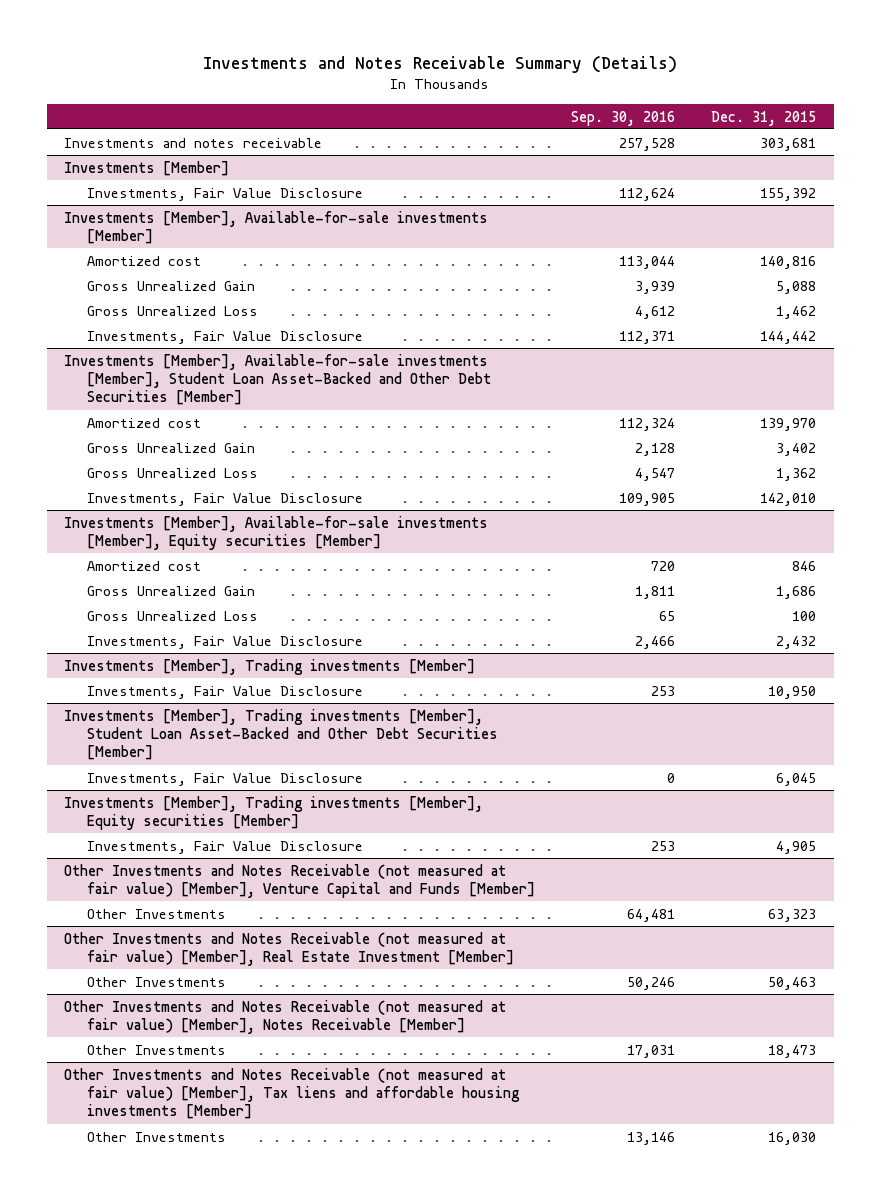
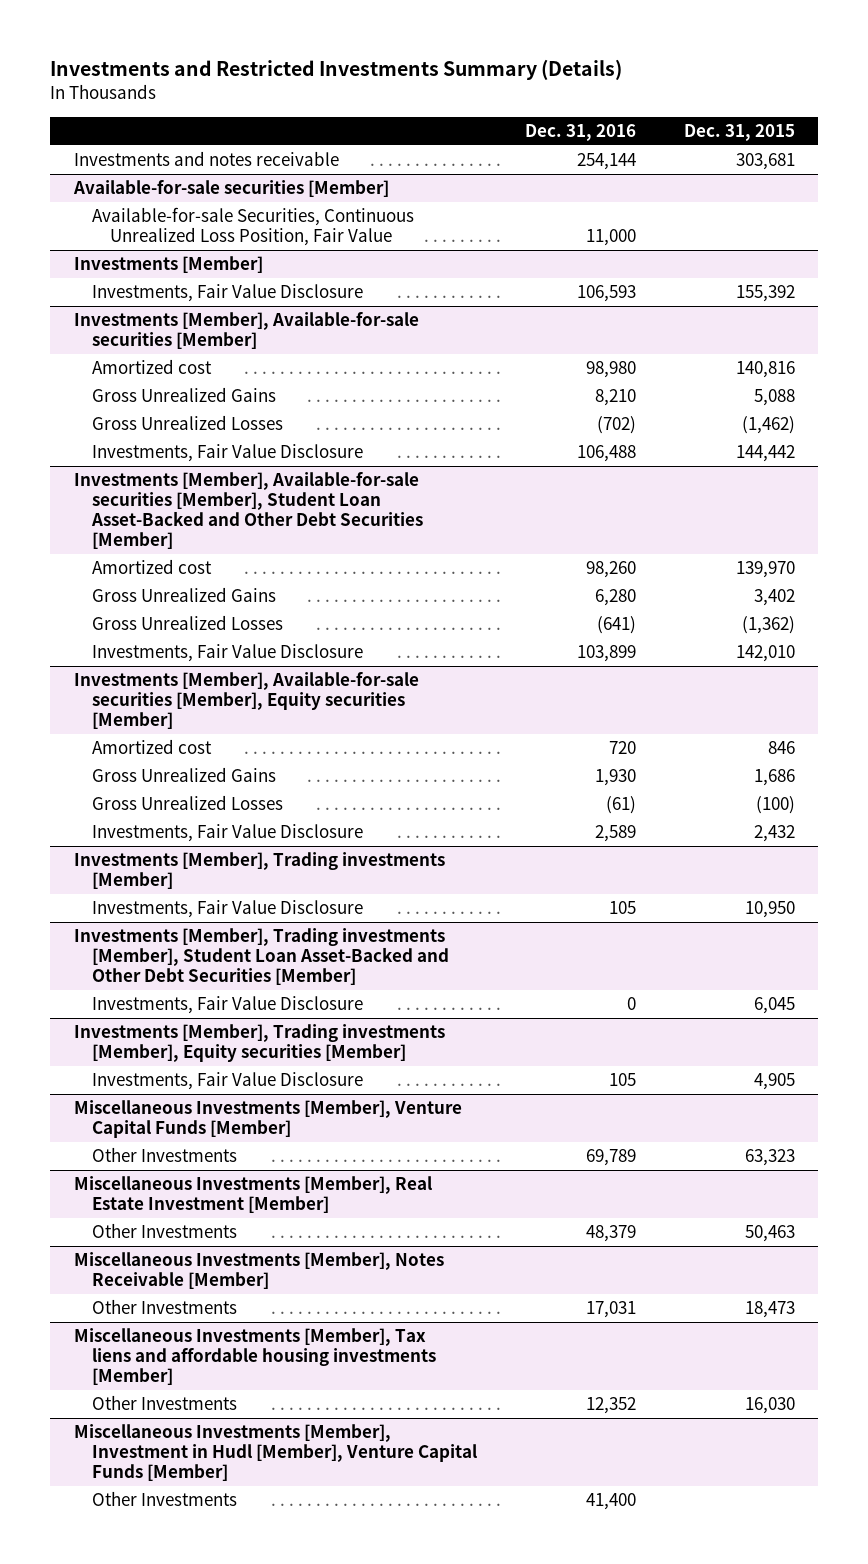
[203,56,678,74] Investments and Notes Receivable Summary (Details) -> [49,59,622,81] Investments and Restricted Investments Summary (Details)
[571,110,676,126] Sep. 30, 2016 -> none
none -> [524,123,636,141] Dec. 31, 2016
none -> [72,180,389,198] Available-for-sale securities [Member]
none -> [91,207,414,247] Available-for-sale Securities, Continuous Unrealized Loss Position, Fair Value
[64,210,489,244] Investments [Member], Available-for-sale investments [Member] -> [73,312,419,350] Investments [Member], Available-for-sale securities [Member]
[87,280,256,291] Gross Unrealized Gain -> [91,387,276,403] Gross Unrealized Gains
[87,305,259,316] Gross Unrealized Loss -> [91,415,283,431] Gross Unrealized Losses
[775,305,816,319] 1,462 -> [741,416,795,435] (1,462)
[64,353,492,406] Investments [Member], Available-for-sale investments [Member], Student Loan Asset-Backed and Other Debt Securities [Member] -> [73,472,423,550] Investments [Member], Available-for-sale securities [Member], Student Loan Asset-Backed and Other Debt Securities [Member]
[87,442,256,453] Gross Unrealized Gain -> [91,587,276,603] Gross Unrealized Gains
[87,467,259,478] Gross Unrealized Loss -> [91,615,283,631] Gross Unrealized Losses
[775,467,816,481] 1,362 -> [741,616,795,635] (1,362)
[64,515,489,550] Investments [Member], Available-for-sale investments [Member], Equity securities [Member] -> [73,672,419,730] Investments [Member], Available-for-sale securities [Member], Equity securities [Member]
[87,585,256,596] Gross Unrealized Gain -> [91,767,276,783] Gross Unrealized Gains
[87,610,259,621] Gross Unrealized Loss -> [91,795,283,811] Gross Unrealized Losses
[791,610,816,621] 100 -> [755,796,795,815] (100)
[64,863,536,898] Other Investments and Notes Receivable (not measured at fair value) [Member], Venture Capital and Funds [Member] -> none
none -> [73,1100,462,1139] Miscellaneous Investments [Member], Venture Capital Funds [Member]
[64,931,515,966] Other Investments and Notes Receivable (not measured at fair value) [Member], Real Estate Investment [Member] -> none
none -> [73,1176,432,1214] Miscellaneous Investments [Member], Real Estate Investment [Member]
[64,999,507,1034] Other Investments and Notes Receivable (not measured at fair value) [Member], Notes Receivable [Member] -> none
none -> [73,1252,444,1290] Miscellaneous Investments [Member], Notes Receivable [Member]
[64,1067,521,1120] Other Investments and Notes Receivable (not measured at fair value) [Member], Tax liens and affordable housing investments [Member] -> none
none -> [73,1328,436,1386] Miscellaneous Investments [Member], Tax liens and affordable housing investments [Member]
none -> [73,1424,477,1482] Miscellaneous Investments [Member], Investment in Hudl [Member], Venture Capital Funds [Member]
none -> [91,1491,237,1507] Other Investments

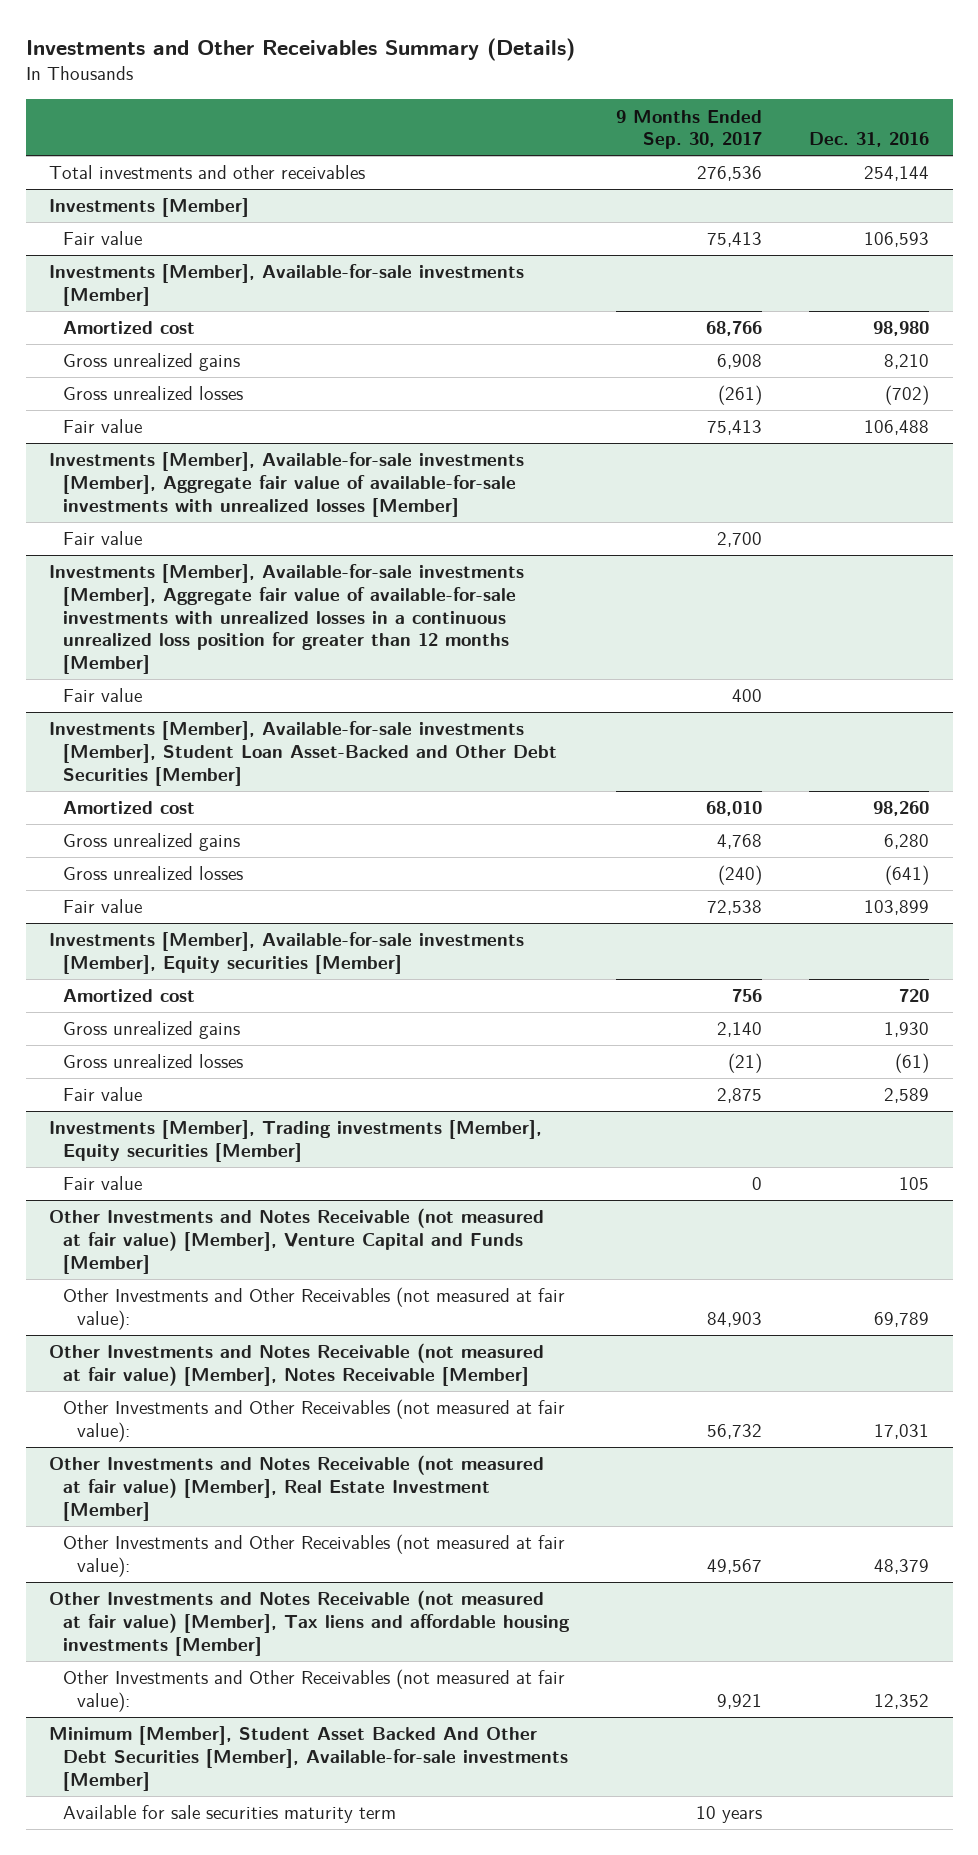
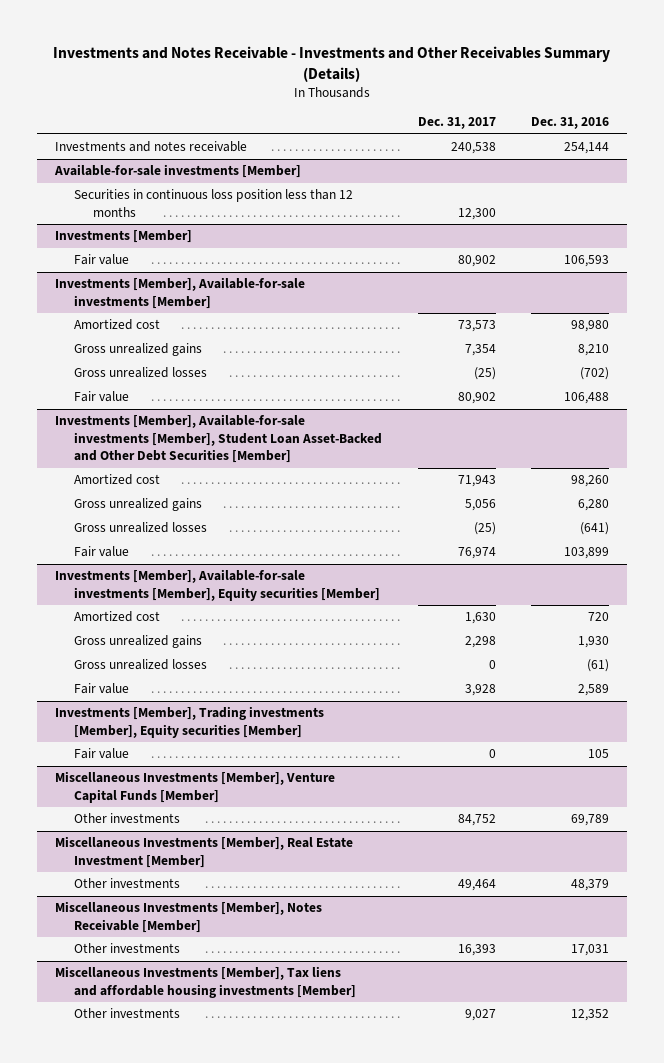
[25,37,575,61] Investments and Other Receivables Summary (Details) -> [53,46,611,82] Investments and Notes Receivable - Investments and Other Receivables Summary (Details)
[616,109,763,150] 9 Months Ended Sep. 30, 2017 -> none
none -> [417,117,496,130] Dec. 31, 2017
[49,165,366,180] Total investments and other receivables -> [55,141,248,153] Investments and notes receivable
none -> [54,164,302,179] Available-for-sale investments [Member]
none -> [74,189,354,217] Securities in continuous loss position less than 12 months
[49,452,525,517] Investments [Member], Available-for-sale investments [Member], Aggregate fair value of available-for-sale investments with unrealized losses [Member] -> none
[62,531,142,546] Fair value -> none
[49,564,525,675] Investments [Member], Available-for-sale investments [Member], Aggregate fair value of available-for-sale investments with unrealized losses in a continuous unrealized loss position for greater than 12 months [Member] -> none
[62,688,142,703] Fair value -> none
[49,1208,545,1274] Other Investments and Notes Receivable (not measured at fair value) [Member], Venture Capital and Funds [Member] -> none
[49,1343,545,1386] Other Investments and Notes Receivable (not measured at fair value) [Member], Notes Receivable [Member] -> none
[49,1455,545,1521] Other Investments and Notes Receivable (not measured at fair value) [Member], Real Estate Investment [Member] -> none
[49,1590,570,1656] Other Investments and Notes Receivable (not measured at fair value) [Member], Tax liens and affordable housing investments [Member] -> none
[49,1726,568,1791] Minimum [Member], Student Asset Backed And Other Debt Securities [Member], Available-for-sale investments [Member] -> none
[62,1805,396,1824] Available for sale securities maturity term -> none
none -> [55,771,336,803] Miscellaneous Investments [Member], Venture Capital Funds [Member]
[62,1287,565,1330] Other Investments and Other Receivables (not measured at fair value): -> [74,813,181,824] Other investments
none -> [55,836,354,868] Miscellaneous Investments [Member], Real Estate Investment [Member]
[62,1399,565,1442] Other Investments and Other Receivables (not measured at fair value): -> [74,878,181,889] Other investments
[874,1423,930,1439] 17,031 -> [571,879,610,892] 48,379
none -> [55,901,323,933] Miscellaneous Investments [Member], Notes Receivable [Member]
[62,1534,565,1577] Other Investments and Other Receivables (not measured at fair value): -> [74,943,181,954] Other investments
[874,1558,930,1574] 48,379 -> [571,944,610,957] 17,031
none -> [55,966,357,998] Miscellaneous Investments [Member], Tax liens and affordable housing investments [Member]
[62,1669,565,1712] Other Investments and Other Receivables (not measured at fair value): -> [74,1008,181,1019] Other investments

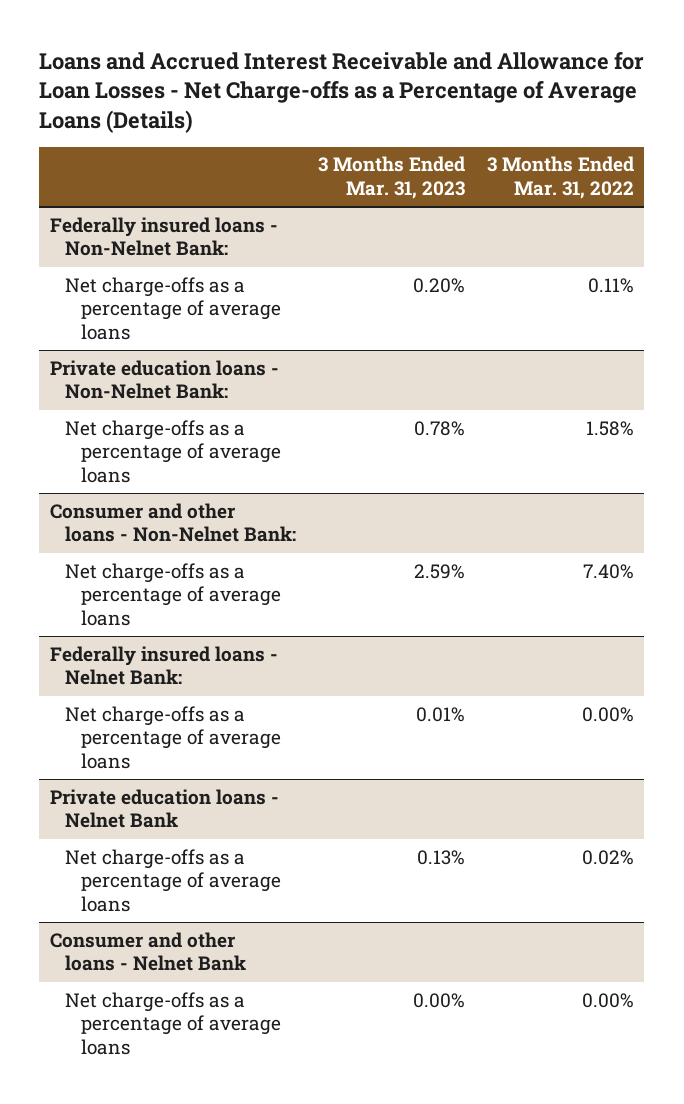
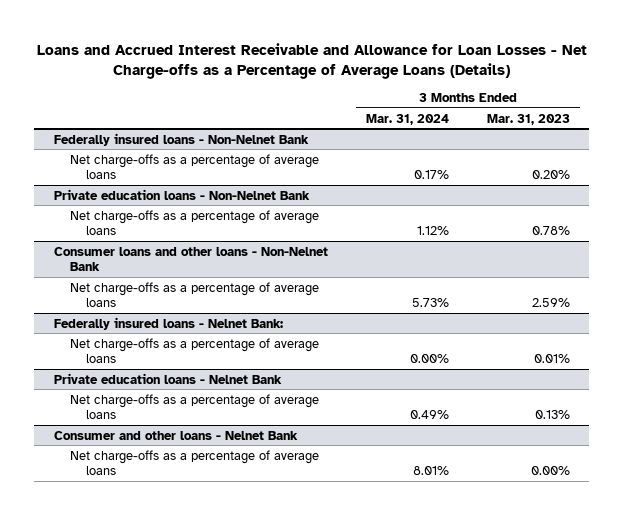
[486,156,634,200] 3 Months Ended Mar. 31, 2022 -> none
none -> [365,113,449,125] Mar. 31, 2024
[50,216,279,257] Federally insured loans - Non-Nelnet Bank: -> [53,132,309,146] Federally insured loans - Non-Nelnet Bank
[50,359,280,400] Private education loans - Non-Nelnet Bank: -> [53,188,310,200] Private education loans - Non-Nelnet Bank
[50,502,297,543] Consumer and other loans - Non-Nelnet Bank: -> [53,246,328,272] Consumer loans and other loans - Non-Nelnet Bank

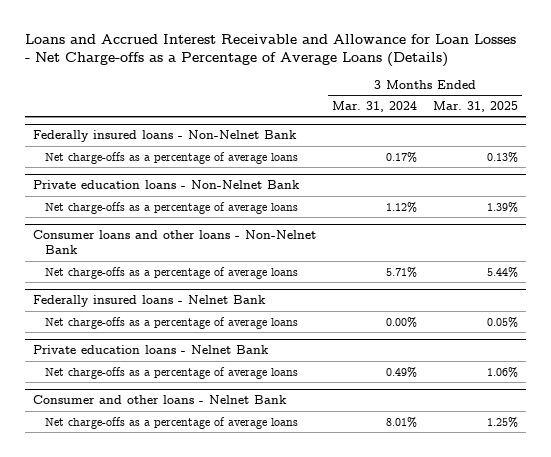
[487,113,571,125] Mar. 31, 2023 -> none
none -> [432,100,518,112] Mar. 31, 2025
[411,298,449,308] 5.73% -> [386,266,418,278] 5.71%
[53,316,283,330] Federally insured loans - Nelnet Bank: -> [33,295,267,308] Federally insured loans - Nelnet Bank

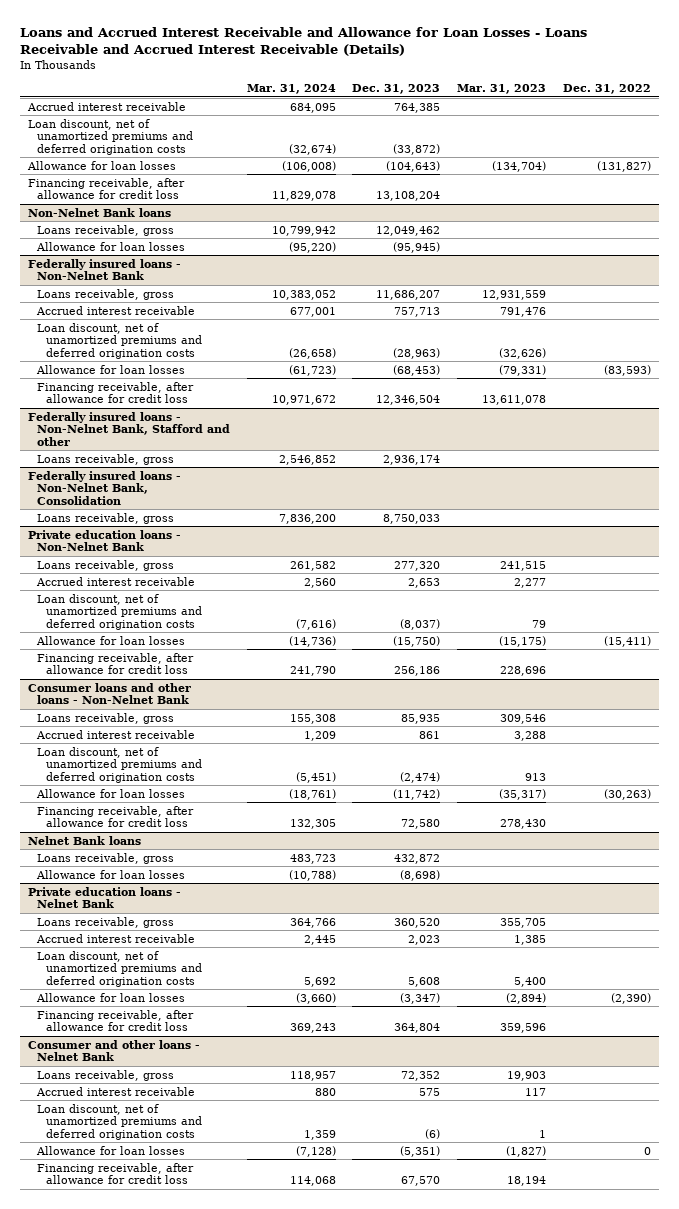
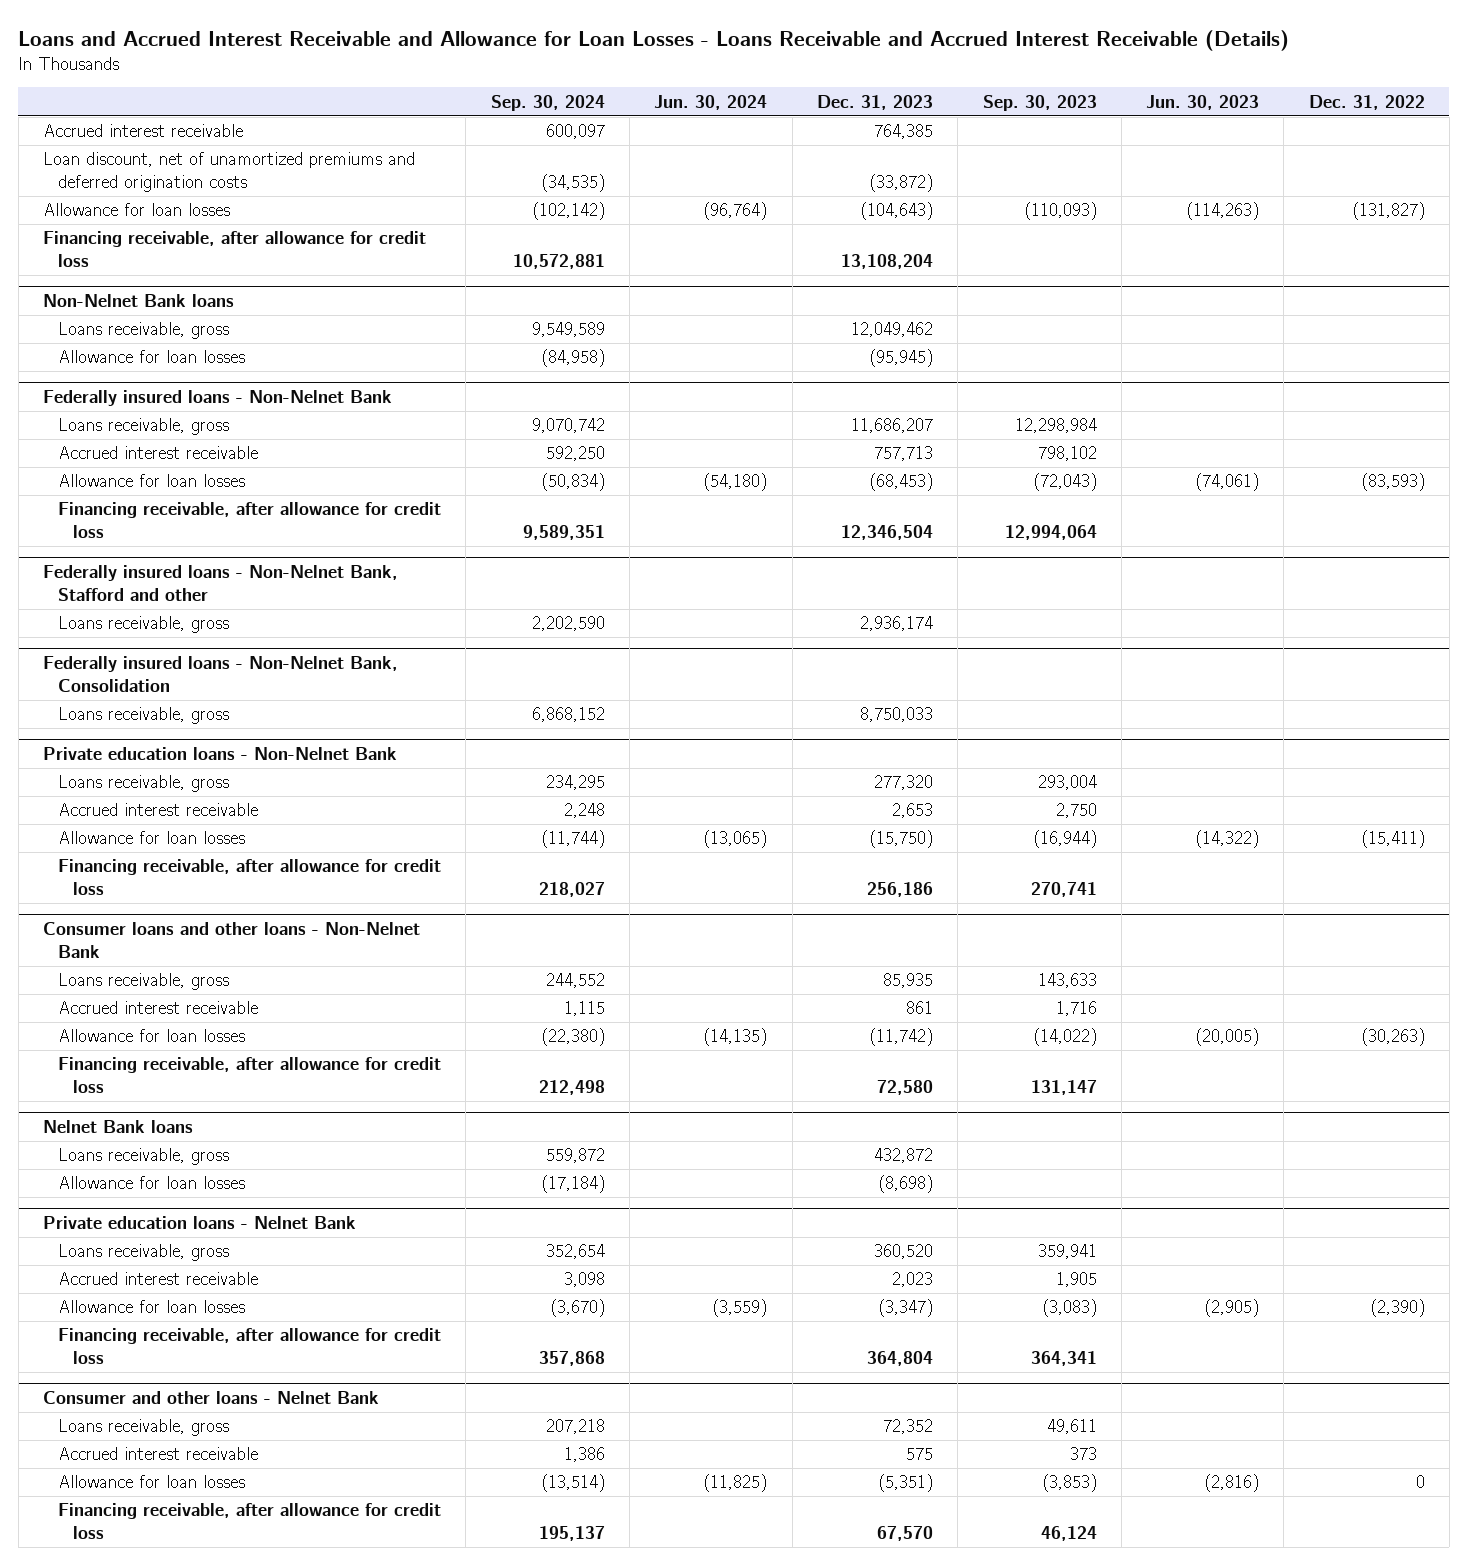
[246,84,336,95] Mar. 31, 2024 -> none
[457,84,547,95] Mar. 31, 2023 -> none
none -> [490,94,605,111] Sep. 30, 2024
none -> [654,94,768,110] Jun. 30, 2024
none -> [982,94,1097,111] Sep. 30, 2023
none -> [1146,94,1260,110] Jun. 30, 2023
[36,322,202,359] Loan discount, net of unamortized premiums and deferred origination costs -> none
[36,593,202,630] Loan discount, net of unamortized premiums and deferred origination costs -> none
[36,746,202,783] Loan discount, net of unamortized premiums and deferred origination costs -> none
[36,950,202,987] Loan discount, net of unamortized premiums and deferred origination costs -> none
[36,1103,202,1140] Loan discount, net of unamortized premiums and deferred origination costs -> none

